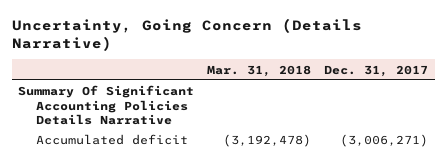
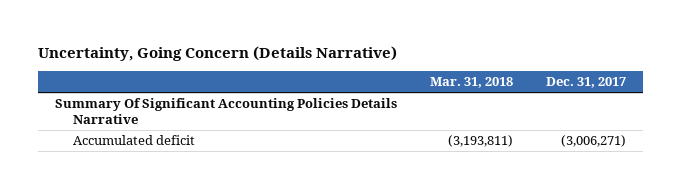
[223,134,312,148] (3,192,478) -> [448,135,514,148] (3,193,811)

